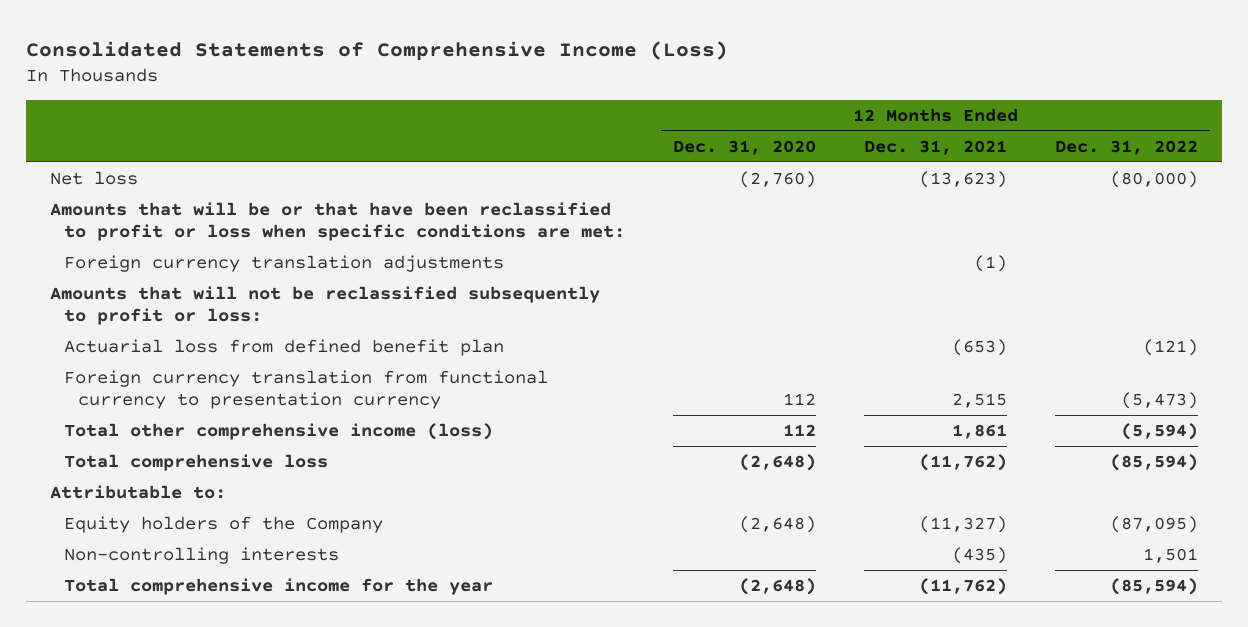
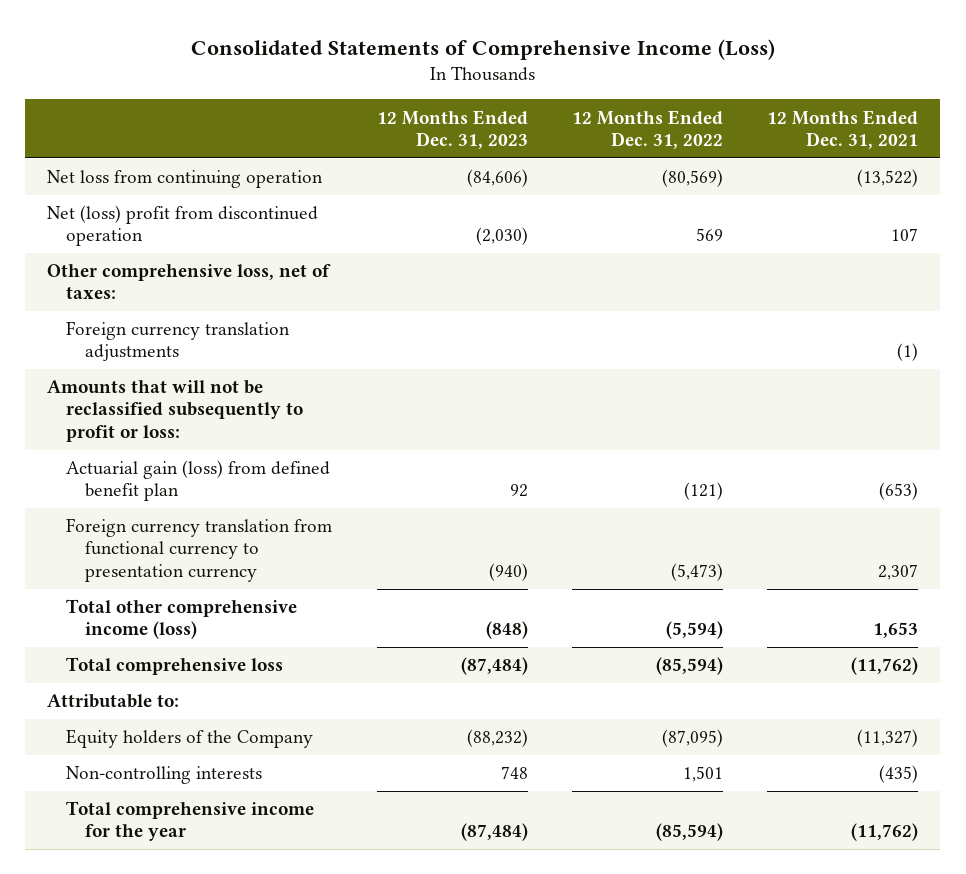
[673,139,817,155] Dec. 31, 2020 -> none
none -> [376,109,528,149] 12 Months Ended Dec. 31, 2023
[50,170,139,185] Net loss -> none
[50,201,626,241] Amounts that will be or that have been reclassified to profit or loss when specific conditions are met: -> none
none -> [47,170,324,189] Net loss from continuing operation
none -> [47,205,319,247] Net (loss) profit from discontinued operation
none -> [47,264,332,300] Other comprehensive loss, net of taxes:
[64,338,505,356] Actuarial loss from defined benefit plan -> [66,460,331,502] Actuarial gain (loss) from defined benefit plan
[952,392,1008,408] 2,515 -> [878,563,919,580] 2,307
[952,423,1008,439] 1,861 -> [873,622,919,639] 1,653

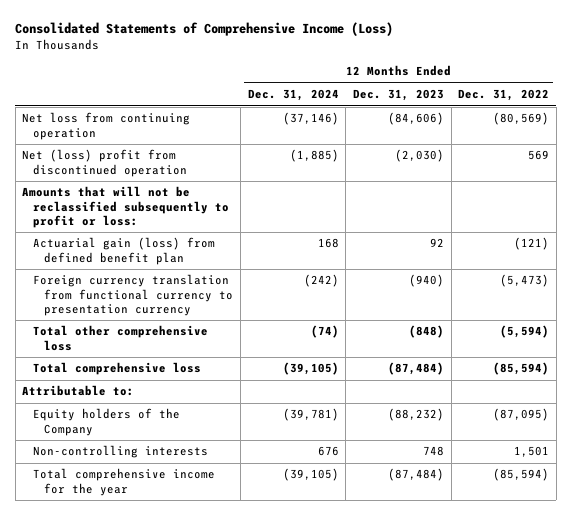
[767,109,919,149] 12 Months Ended Dec. 31, 2021 -> none
none -> [247,89,339,102] Dec. 31, 2024
[47,264,332,300] Other comprehensive loss, net of taxes: -> none
[66,321,291,362] Foreign currency translation adjustments -> none
[66,599,298,640] Total other comprehensive income (loss) -> [33,325,209,351] Total other comprehensive loss

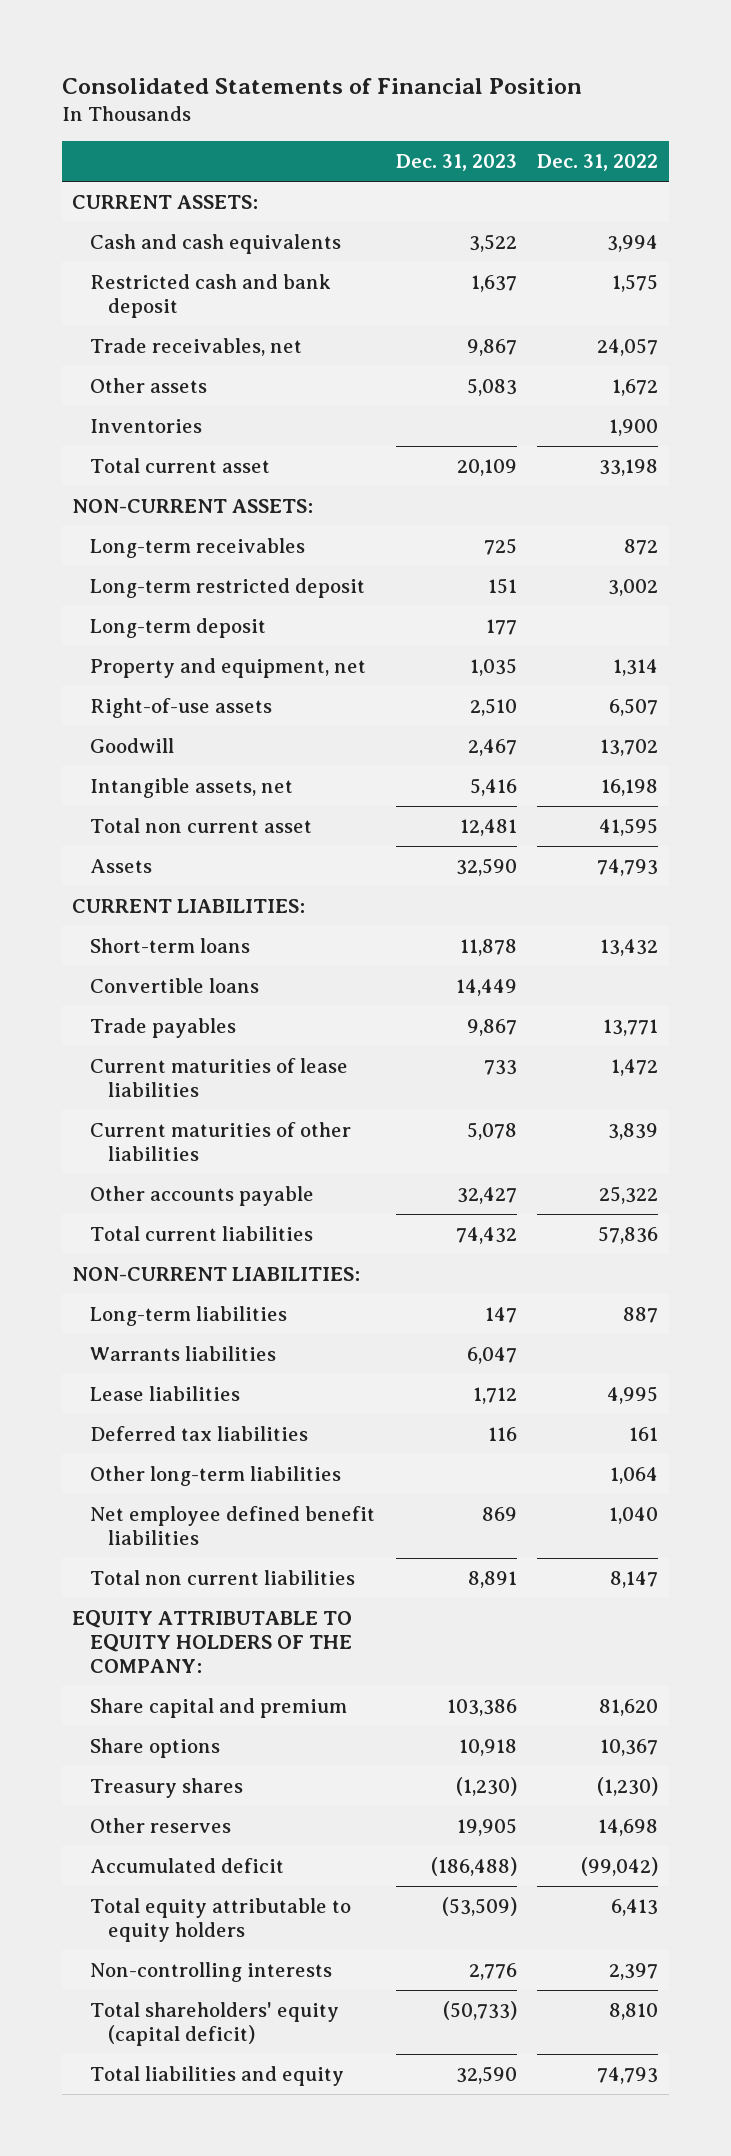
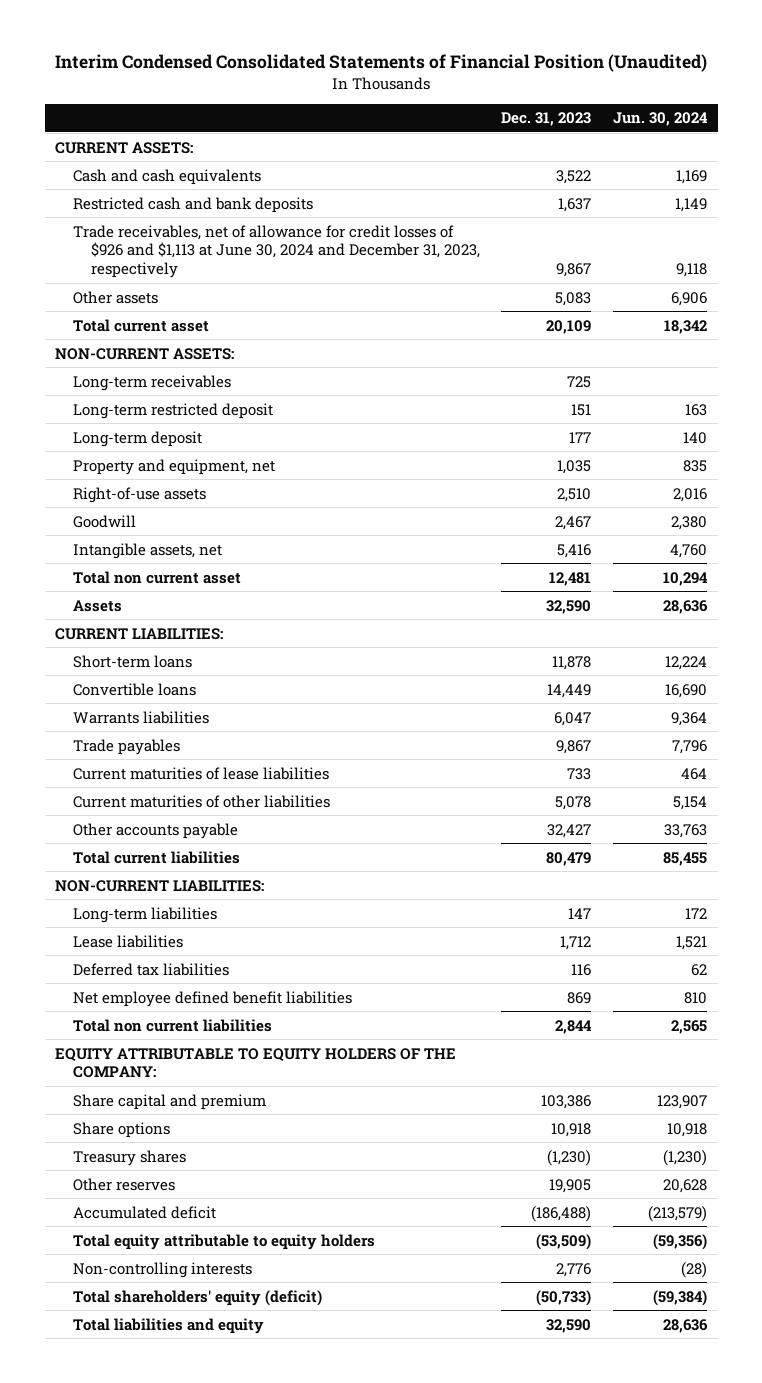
[62,77,583,94] Consolidated Statements of Financial Position -> [55,54,708,73] Interim Condensed Consolidated Statements of Financial Position (Unaudited)
[537,154,659,172] Dec. 31, 2022 -> none
none -> [612,112,708,127] Jun. 30, 2024
[90,273,332,318] Restricted cash and bank deposit -> [73,196,314,213] Restricted cash and bank deposits
[90,337,303,356] Trade receivables, net -> [73,224,480,279] Trade receivables, net of allowance for credit losses of $926 and $1,113 at June 30, 2024 and December 31, 2023, respectively
[90,418,203,433] Inventories -> none
[90,1345,277,1361] Warrants liabilities -> [73,710,210,724] Warrants liabilities
[455,1226,517,1244] 74,432 -> [546,851,592,866] 80,479
[90,1465,342,1486] Other long-term liabilities -> none
[467,1570,517,1588] 8,891 -> [555,1019,593,1034] 2,844
[90,2001,340,2046] Total shareholders' equity (capital deficit) -> [73,1289,323,1306] Total shareholders' equity (deficit)

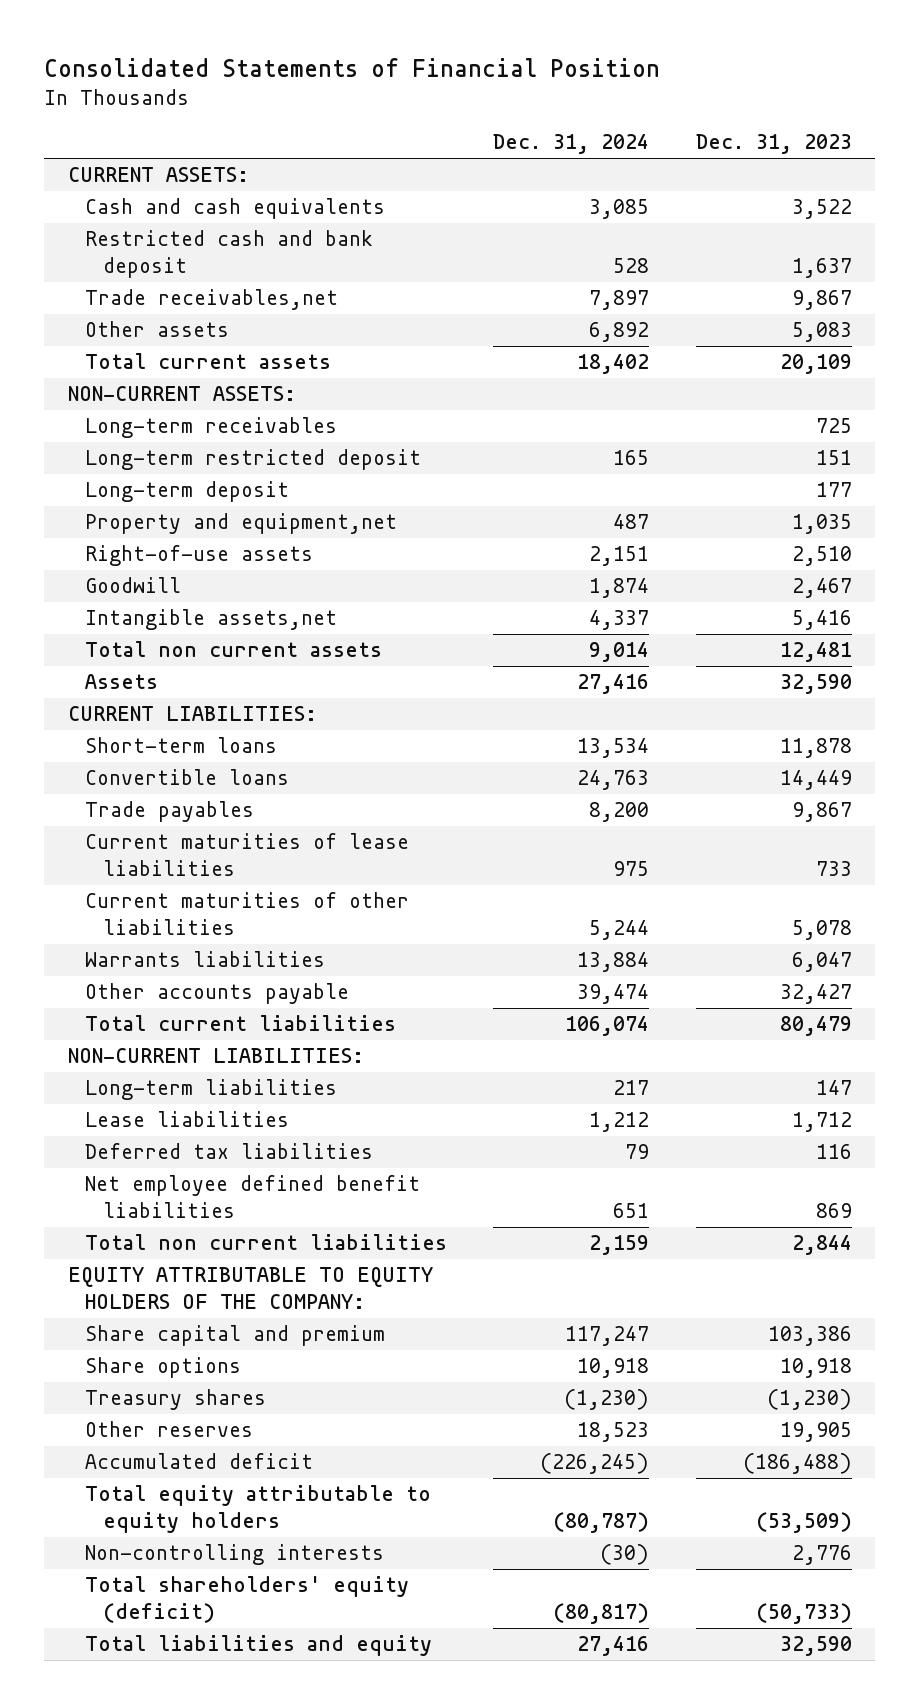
[55,54,708,73] Interim Condensed Consolidated Statements of Financial Position (Unaudited) -> [44,57,661,77] Consolidated Statements of Financial Position
[612,112,708,127] Jun. 30, 2024 -> none
none -> [493,134,650,155] Dec. 31, 2024
[73,196,314,213] Restricted cash and bank deposits -> [85,230,374,278] Restricted cash and bank deposit
[73,224,480,279] Trade receivables, net of allowance for credit losses of $926 and $1,113 at June 30, 2024 and December 31, 2023, respectively -> [85,289,339,311] Trade receivables,net
[73,318,210,332] Total current asset -> [85,353,332,370] Total current assets
[73,458,276,475] Property and equipment, net -> [85,513,398,535] Property and equipment,net
[73,542,223,559] Intangible assets, net -> [85,609,338,631] Intangible assets,net
[73,570,242,584] Total non current asset -> [85,641,383,658] Total non current assets
[73,710,210,724] Warrants liabilities -> [85,951,326,968] Warrants liabilities

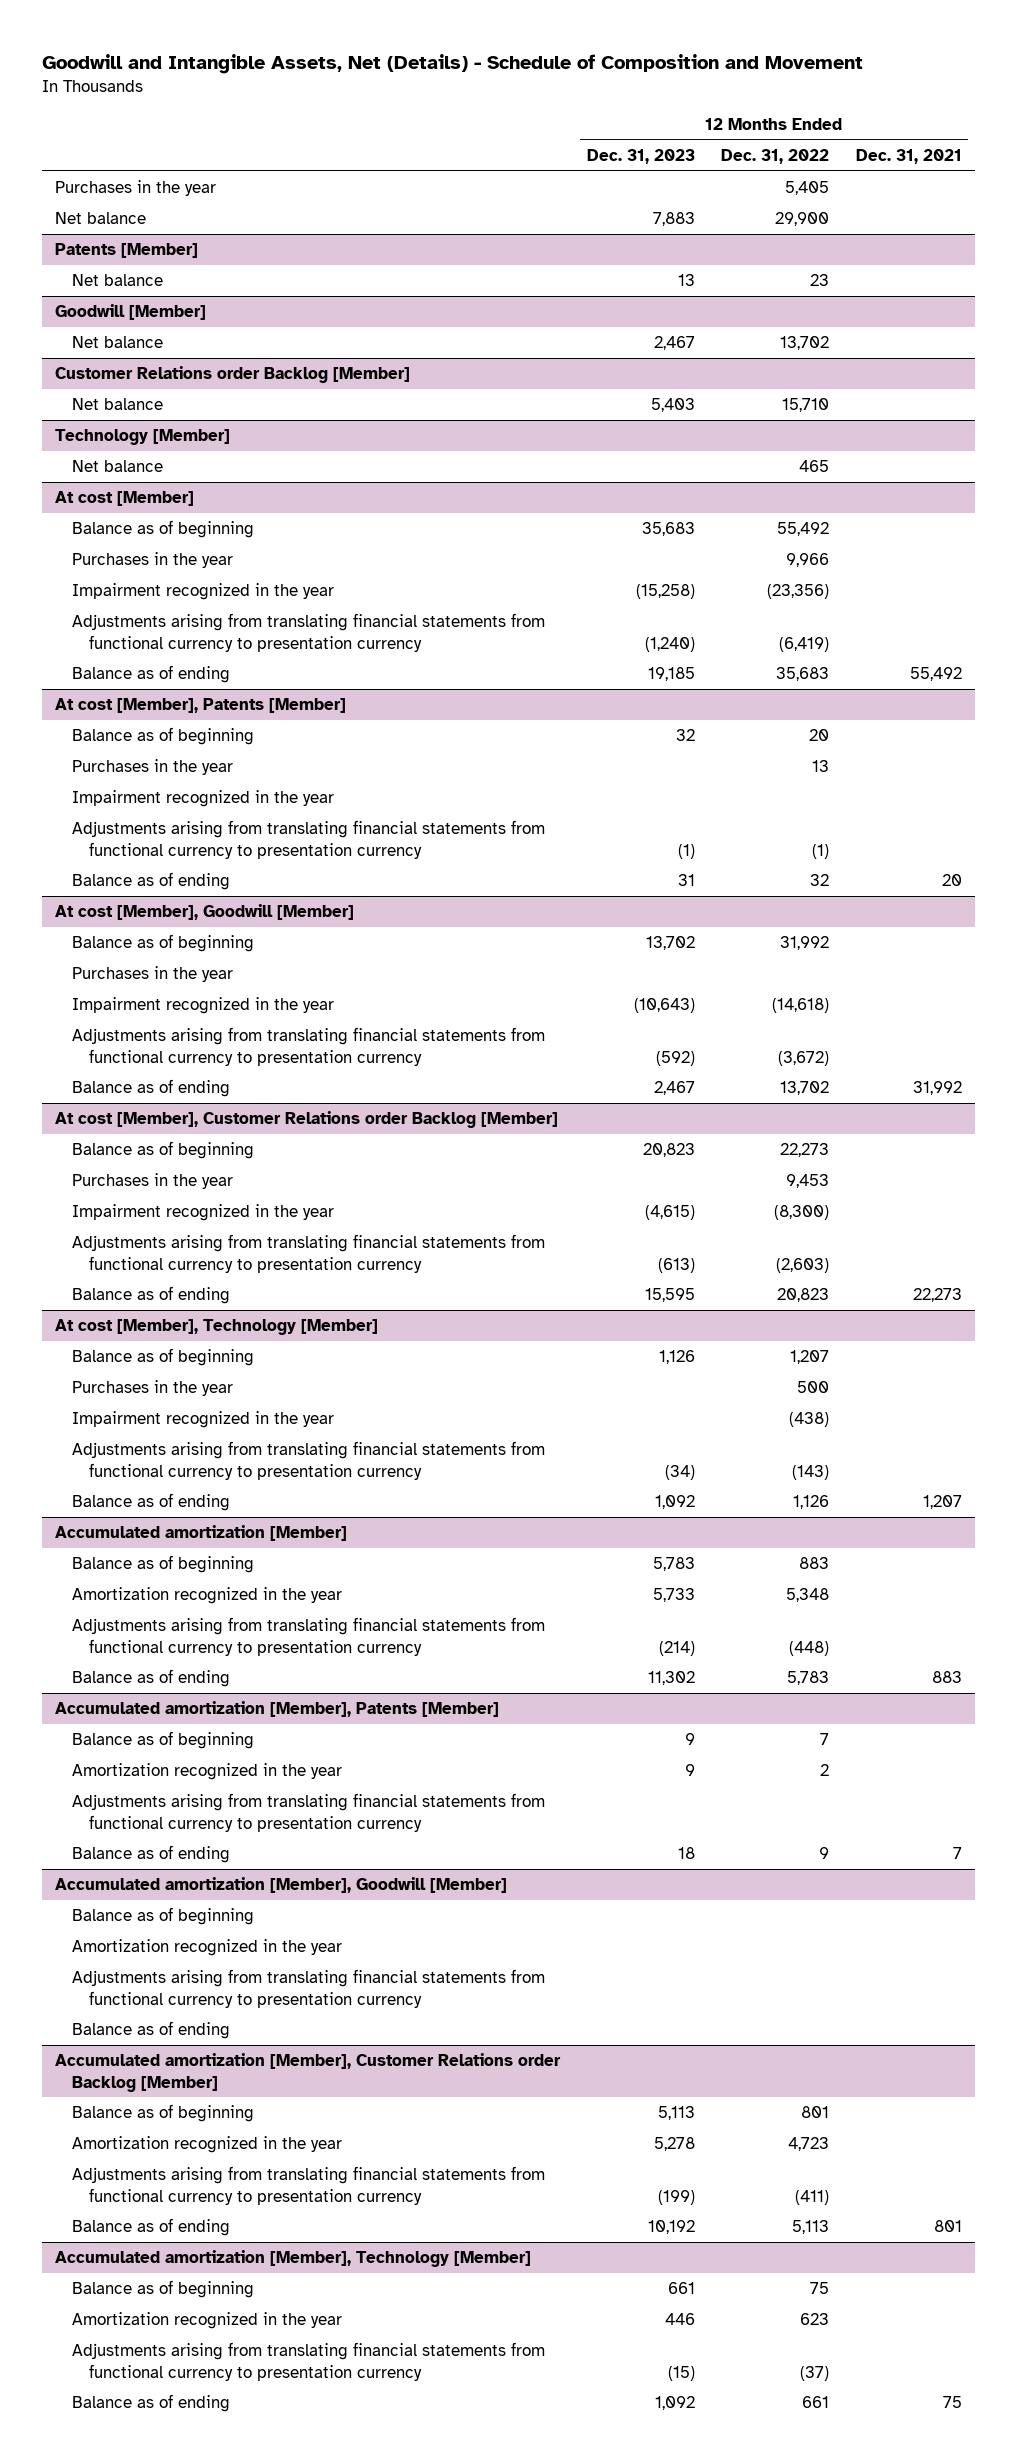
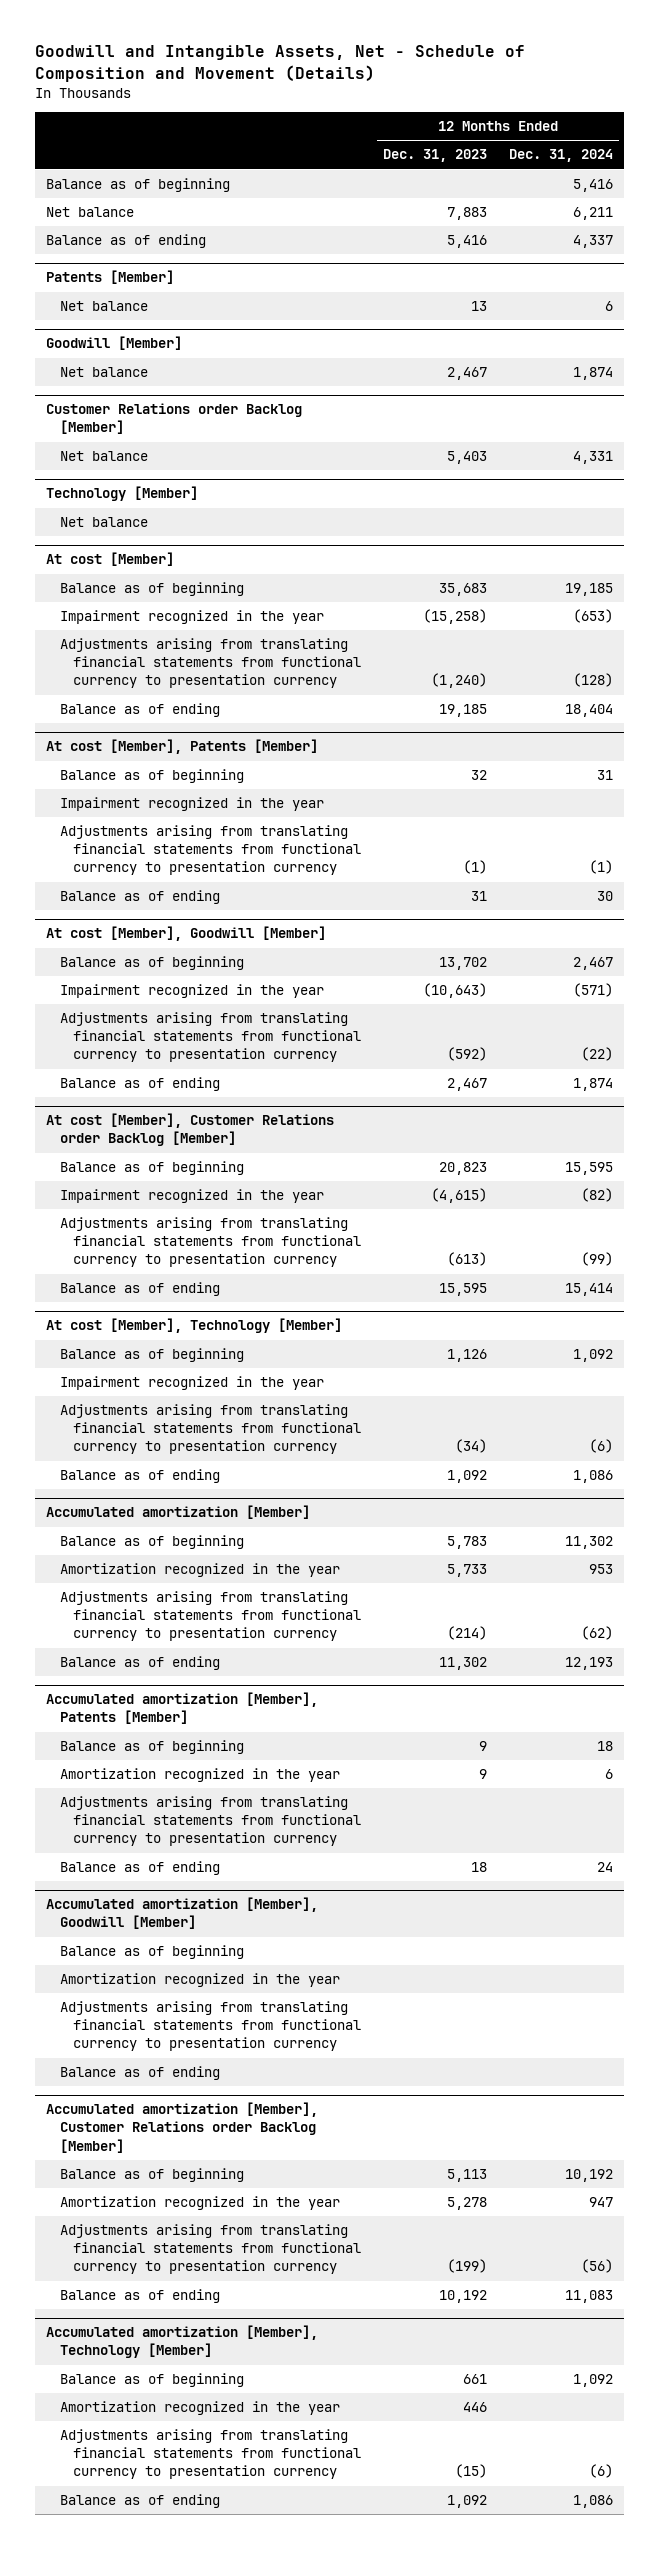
[42,53,864,74] Goodwill and Intangible Assets, Net (Details) - Schedule of Composition and Movement -> [35,44,526,82] Goodwill and Intangible Assets, Net - Schedule of Composition and Movement (Details)
[721,149,830,165] Dec. 31, 2022 -> none
[855,149,962,165] Dec. 31, 2021 -> none
none -> [509,149,614,163] Dec. 31, 2024
[55,180,217,197] Purchases in the year -> none
none -> [46,178,231,193] Balance as of beginning
none -> [46,234,207,249] Balance as of ending
[71,552,233,569] Purchases in the year -> none
[71,759,233,776] Purchases in the year -> none
[71,966,233,983] Purchases in the year -> none
[71,1173,233,1190] Purchases in the year -> none
[71,1380,233,1397] Purchases in the year -> none

